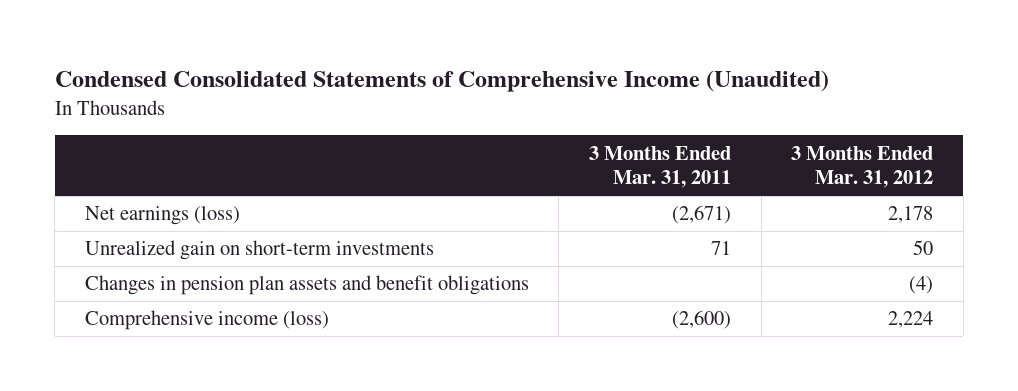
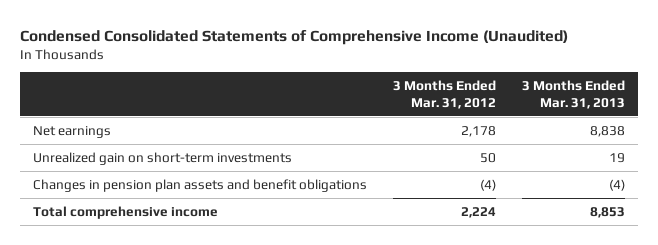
[588,145,731,189] 3 Months Ended Mar. 31, 2011 -> none
none -> [521,79,625,109] 3 Months Ended Mar. 31, 2013
[84,206,240,226] Net earnings (loss) -> [32,125,111,138] Net earnings
[84,310,329,331] Comprehensive income (loss) -> [32,205,218,219] Total comprehensive income

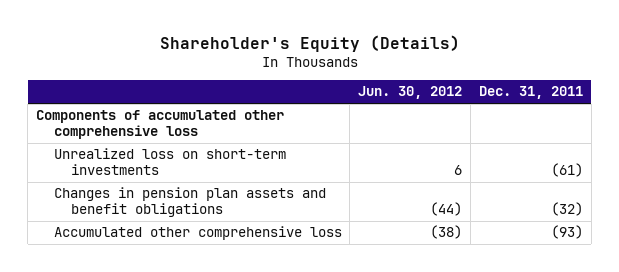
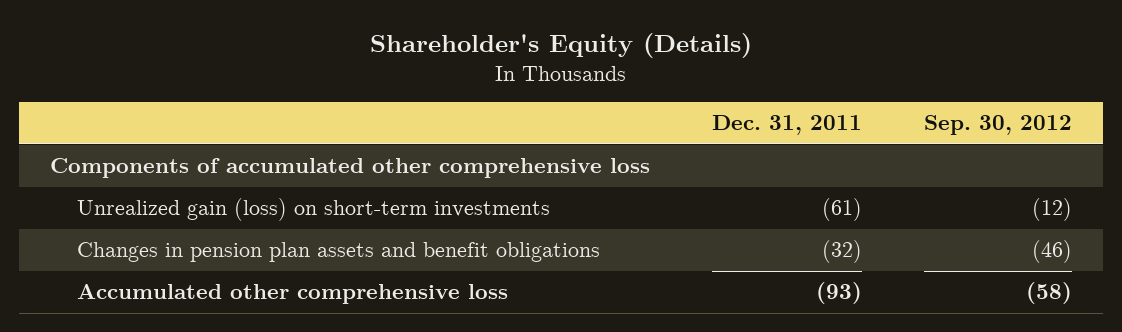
[358,86,463,100] Jun. 30, 2012 -> none
none -> [924,115,1073,136] Sep. 30, 2012
[53,148,286,176] Unrealized loss on short-term investments -> [76,198,550,222] Unrealized gain (loss) on short-term investments

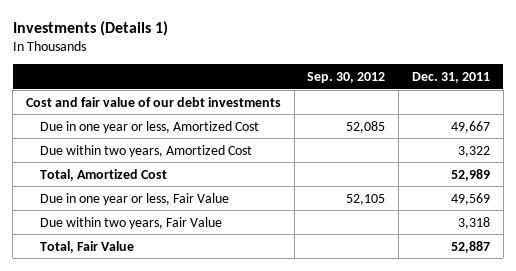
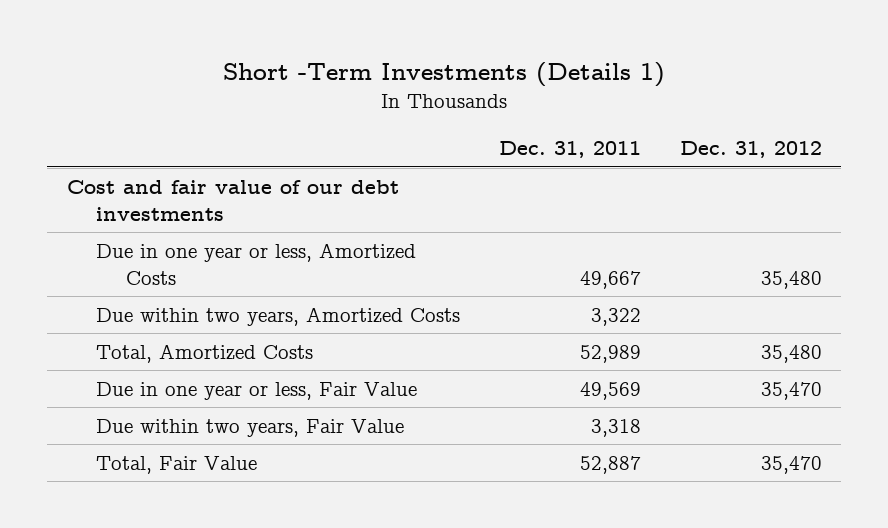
[12,21,168,37] Investments (Details 1) -> [223,61,666,87] Short -Term Investments (Details 1)
[307,72,386,84] Sep. 30, 2012 -> none
none -> [679,141,822,159] Dec. 31, 2012
[40,120,260,133] Due in one year or less, Amortized Cost -> [96,242,417,285] Due in one year or less, Amortized Costs
[40,144,253,157] Due within two years, Amortized Cost -> [96,306,461,326] Due within two years, Amortized Costs
[40,168,168,181] Total, Amortized Cost -> [96,343,314,363] Total, Amortized Costs

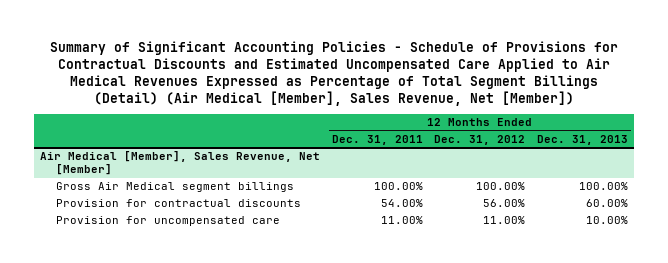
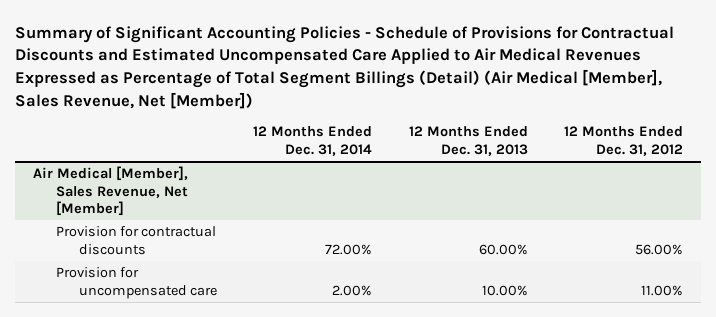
[331,134,423,145] Dec. 31, 2011 -> none
none -> [253,126,373,156] 12 Months Ended Dec. 31, 2014
[56,182,295,193] Gross Air Medical segment billings -> none

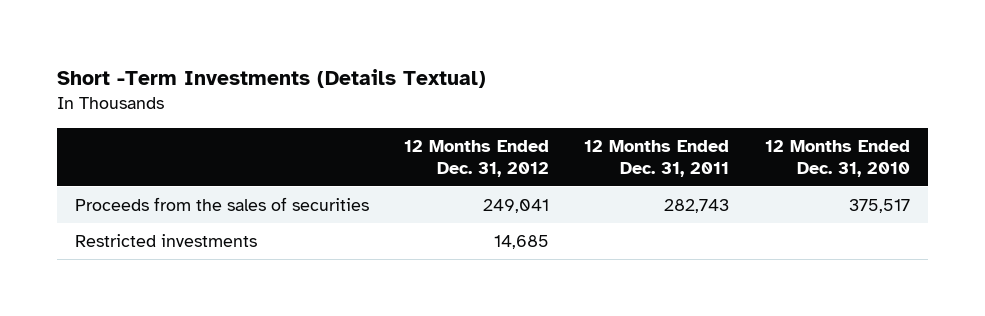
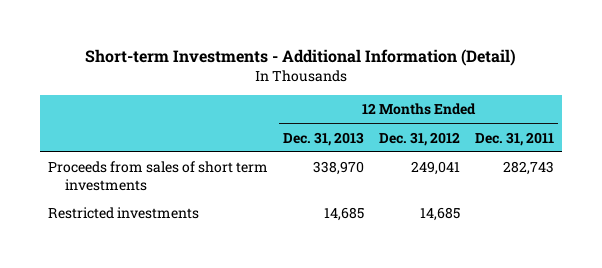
[56,69,486,89] Short -Term Investments (Details Textual) -> [84,48,516,66] Short-term Investments - Additional Information (Detail)
[764,139,910,178] 12 Months Ended Dec. 31, 2010 -> none
none -> [282,131,364,146] Dec. 31, 2013
[74,197,369,212] Proceeds from the sales of securities -> [47,161,268,192] Proceeds from sales of short term investments

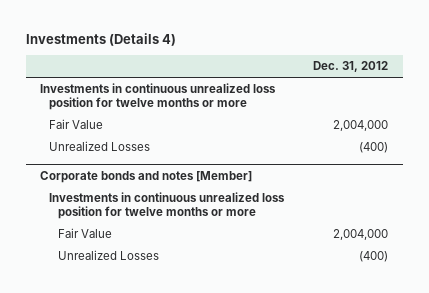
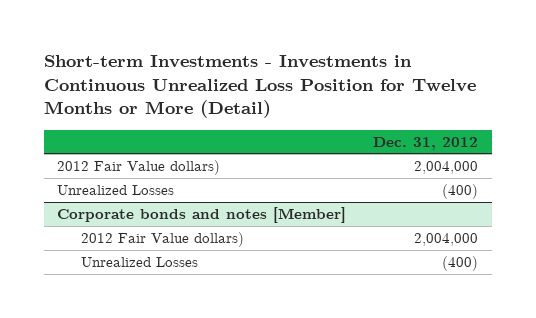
[25,32,176,46] Investments (Details 4) -> [43,55,476,119] Short-term Investments - Investments in Continuous Unrealized Loss Position for Twelve Months or More (Detail)
[40,83,277,110] Investments in continuous unrealized loss position for twelve months or more -> none
[49,119,104,130] Fair Value -> [57,160,221,176] 2012 Fair Value dollars)
[49,192,286,219] Investments in continuous unrealized loss position for twelve months or more -> none
[58,228,113,239] Fair Value -> [81,232,245,248] 2012 Fair Value dollars)

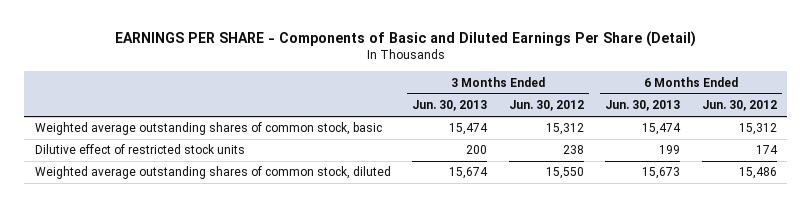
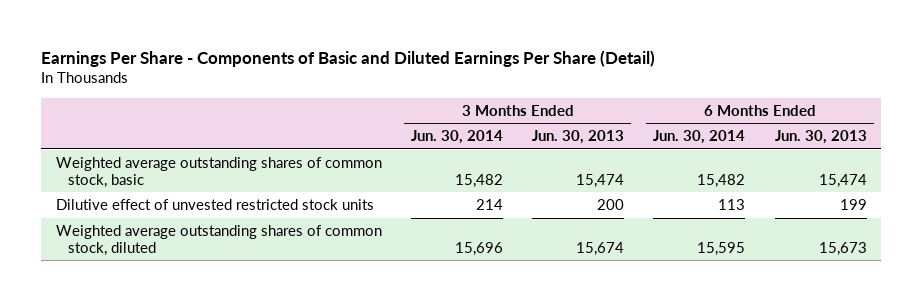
[114,30,696,47] EARNINGS PER SHARE - Components of Basic and Diluted Earnings Per Share (Detail) -> [40,49,655,67] Earnings Per Share - Components of Basic and Diluted Earnings Per Share (Detail)
[508,100,584,112] Jun. 30, 2012 -> none
[701,100,777,112] Jun. 30, 2012 -> none
none -> [410,130,503,145] Jun. 30, 2014
none -> [653,130,746,145] Jun. 30, 2014
[34,144,245,155] Dilutive effect of restricted stock units -> [55,199,374,211] Dilutive effect of unvested restricted stock units

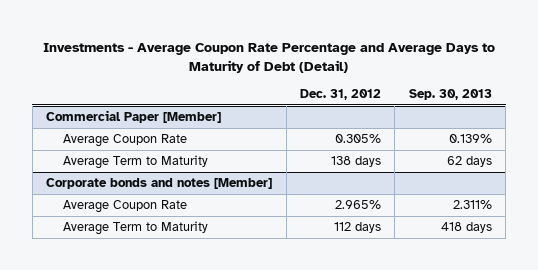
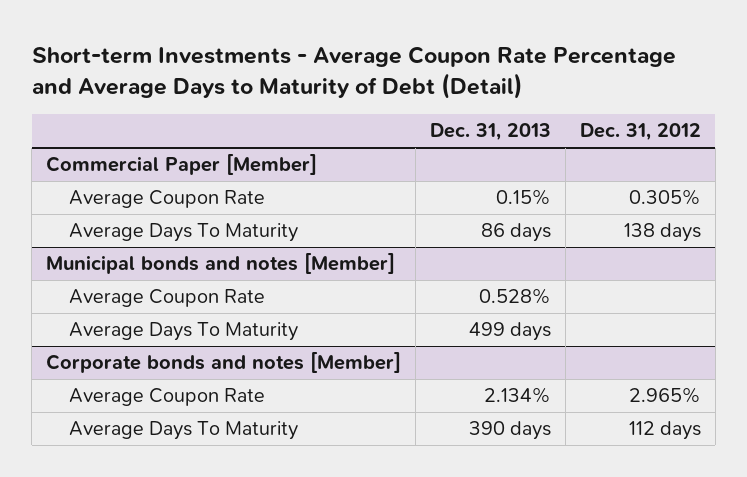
[42,42,495,73] Investments - Average Coupon Rate Percentage and Average Days to Maturity of Debt (Detail) -> [31,45,676,99] Short-term Investments - Average Coupon Rate Percentage and Average Days to Maturity of Debt (Detail)
[408,89,492,101] Sep. 30, 2013 -> none
none -> [429,123,551,142] Dec. 31, 2013
[62,155,208,170] Average Term to Maturity -> [69,223,299,243] Average Days To Maturity
none -> [45,253,395,275] Municipal bonds and notes [Member]
none -> [69,289,266,308] Average Coupon Rate
none -> [69,322,299,342] Average Days To Maturity
[62,221,208,236] Average Term to Maturity -> [69,421,299,441] Average Days To Maturity

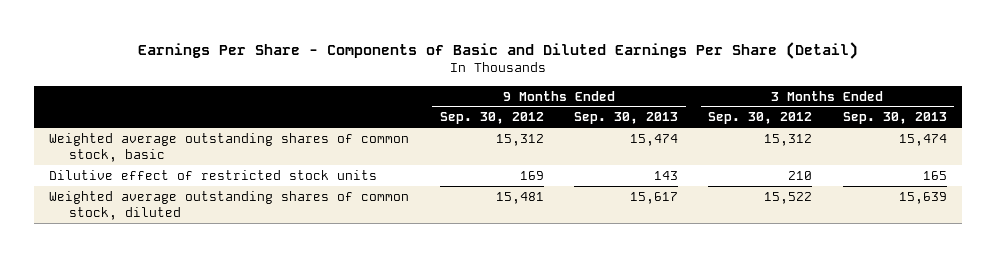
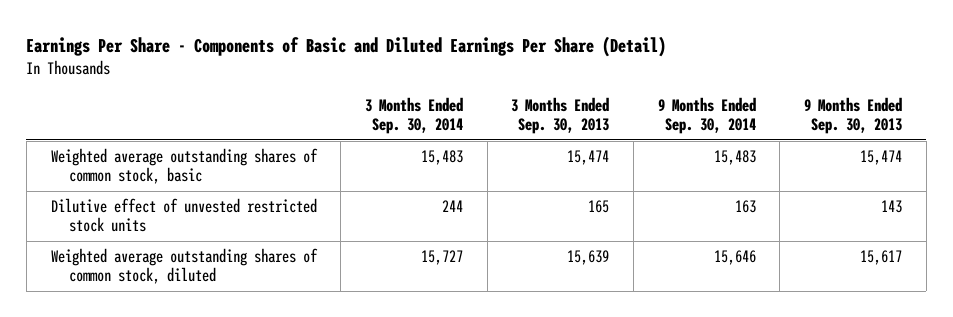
[439,112,544,125] Sep. 30, 2012 -> none
[708,112,813,125] Sep. 30, 2012 -> none
none -> [364,97,463,134] 3 Months Ended Sep. 30, 2014
none -> [657,97,756,134] 9 Months Ended Sep. 30, 2014
[49,169,378,180] Dilutive effect of restricted stock units -> [50,198,317,233] Dilutive effect of unvested restricted stock units

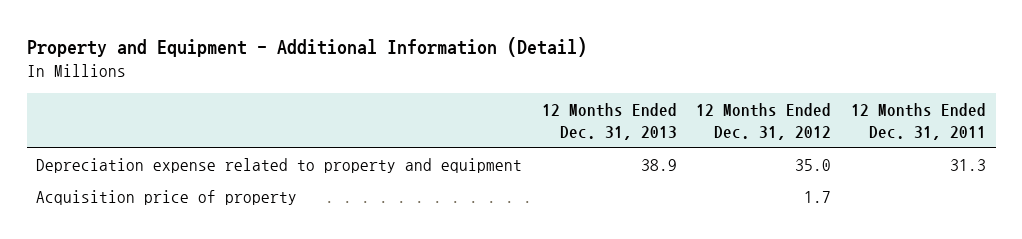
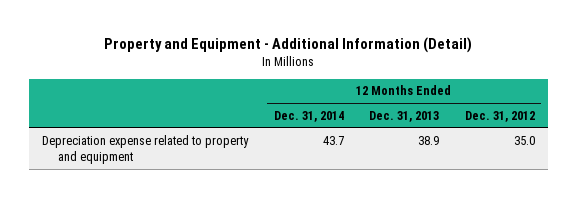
[850,102,986,140] 12 Months Ended Dec. 31, 2011 -> none
none -> [273,110,344,122] Dec. 31, 2014
[36,189,298,205] Acquisition price of property -> none

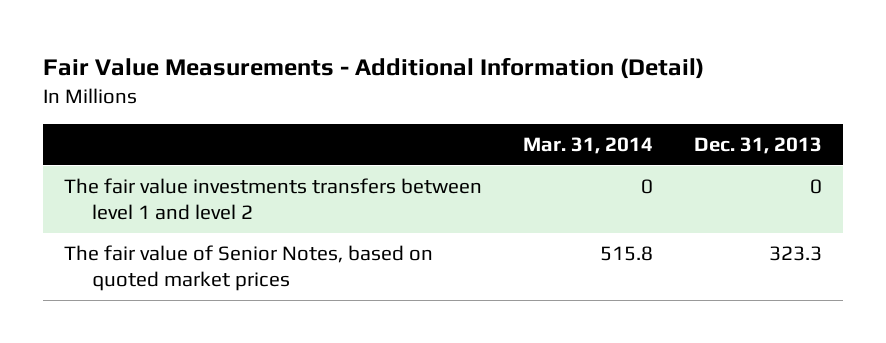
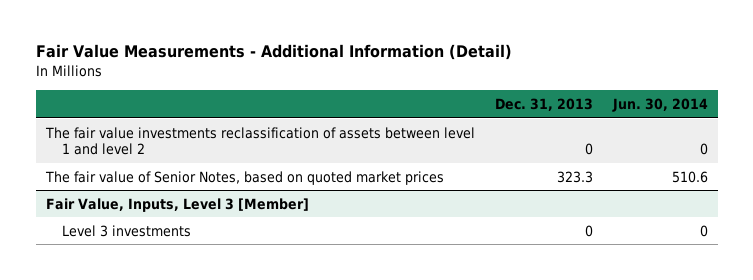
[522,136,653,154] Mar. 31, 2014 -> none
none -> [611,98,708,113] Jun. 30, 2014
[63,178,482,221] The fair value investments transfers between level 1 and level 2 -> [44,126,475,156] The fair value investments reclassification of assets between level 1 and level 2
none -> [45,197,309,212] Fair Value, Inputs, Level 3 [Member]
none -> [61,224,191,237] Level 3 investments

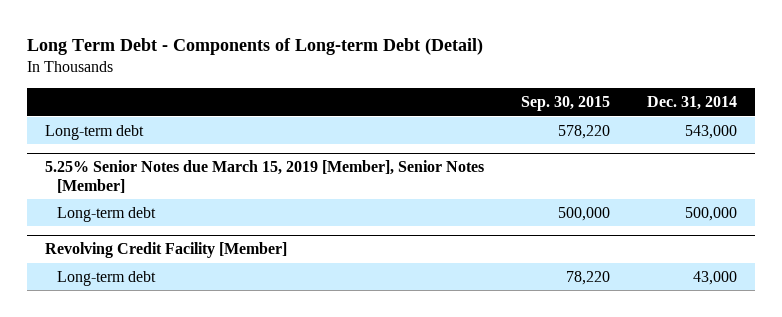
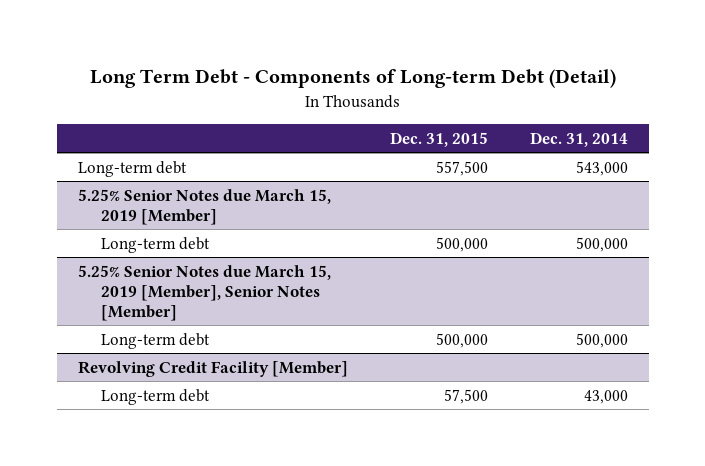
[520,96,610,112] Sep. 30, 2015 -> none
none -> [389,131,488,147] Dec. 31, 2015
none -> [77,188,331,225] 5.25% Senior Notes due March 15, 2019 [Member]
none -> [101,236,211,253] Long-term debt

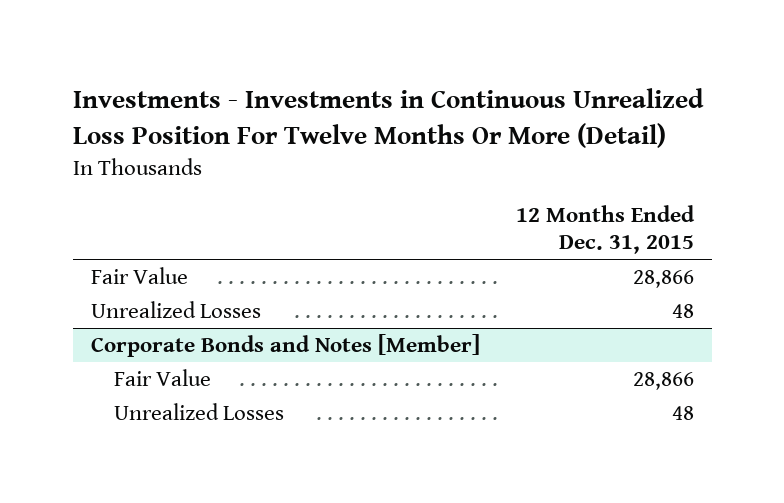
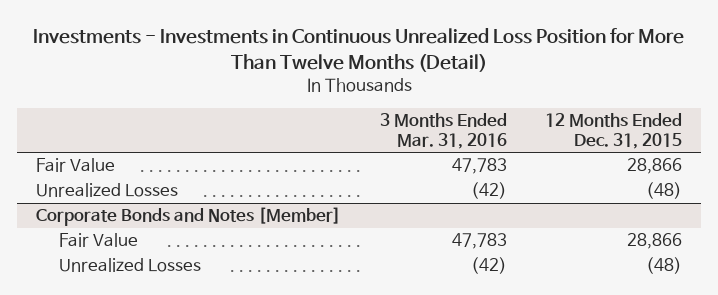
[72,88,704,148] Investments - Investments in Continuous Unrealized Loss Position For Twelve Months Or More (Detail) -> [33,28,685,72] Investments - Investments in Continuous Unrealized Loss Position for More Than Twelve Months (Detail)
none -> [379,113,507,149] 3 Months Ended Mar. 31, 2016
[671,304,694,319] 48 -> [646,182,683,200] (48)
[671,406,694,421] 48 -> [646,257,683,275] (48)

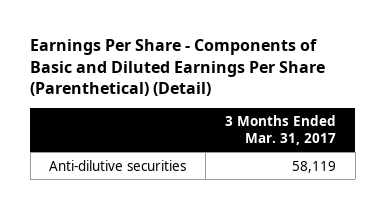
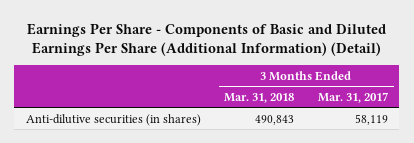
[30,39,326,96] Earnings Per Share - Components of Basic and Diluted Earnings Per Share (Parenthetical) (Detail) -> [26,22,386,56] Earnings Per Share - Components of Basic and Diluted Earnings Per Share (Additional Information) (Detail)
none -> [224,92,295,103] Mar. 31, 2018
[49,159,187,171] Anti-dilutive securities -> [26,113,202,126] Anti-dilutive securities (in shares)

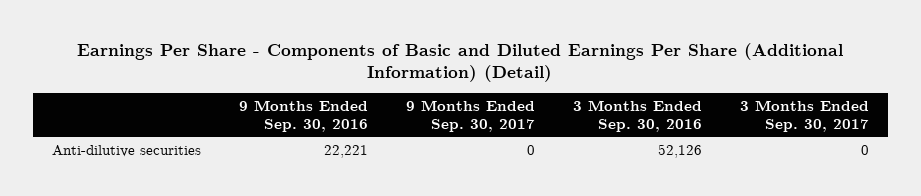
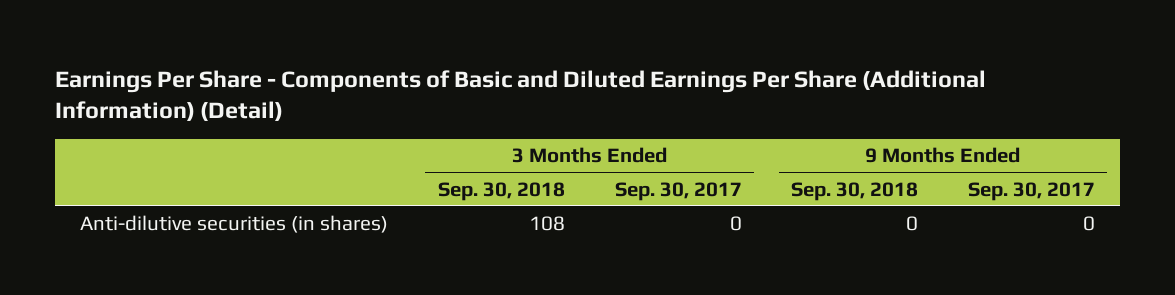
[238,100,368,132] 9 Months Ended Sep. 30, 2016 -> none
[572,100,702,132] 3 Months Ended Sep. 30, 2016 -> none
none -> [437,181,565,201] Sep. 30, 2018
none -> [791,181,919,201] Sep. 30, 2018
[51,144,201,157] Anti-dilutive securities -> [80,215,389,234] Anti-dilutive securities (in shares)

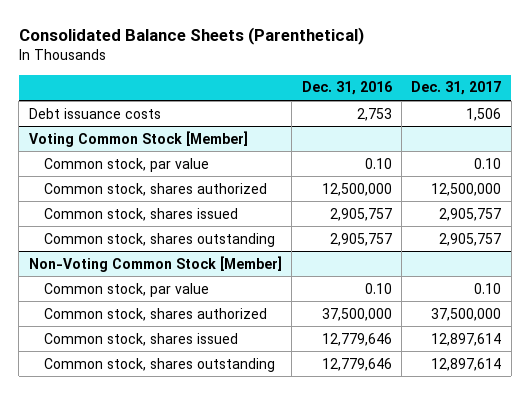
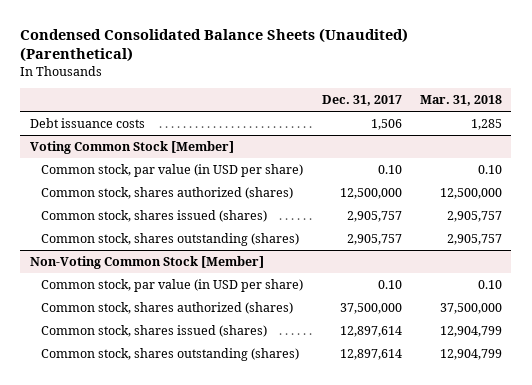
[18,27,364,46] Consolidated Balance Sheets (Parenthetical) -> [20,27,409,62] Condensed Consolidated Balance Sheets (Unaudited) (Parenthetical)
[301,81,392,96] Dec. 31, 2016 -> none
none -> [420,95,503,107] Mar. 31, 2018
[44,157,210,172] Common stock, par value -> [40,164,303,178] Common stock, par value (in USD per share)
[44,182,268,196] Common stock, shares authorized -> [40,187,293,200] Common stock, shares authorized (shares)
[44,207,239,221] Common stock, shares issued -> [40,210,267,223] Common stock, shares issued (shares)
[44,232,276,247] Common stock, shares outstanding -> [40,233,299,247] Common stock, shares outstanding (shares)
[44,282,210,297] Common stock, par value -> [40,279,303,293] Common stock, par value (in USD per share)
[44,307,268,321] Common stock, shares authorized -> [40,302,293,315] Common stock, shares authorized (shares)
[44,332,239,346] Common stock, shares issued -> [40,325,267,338] Common stock, shares issued (shares)
[44,357,276,372] Common stock, shares outstanding -> [40,348,299,362] Common stock, shares outstanding (shares)

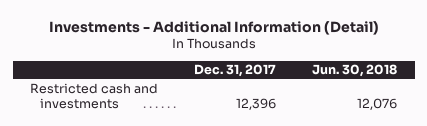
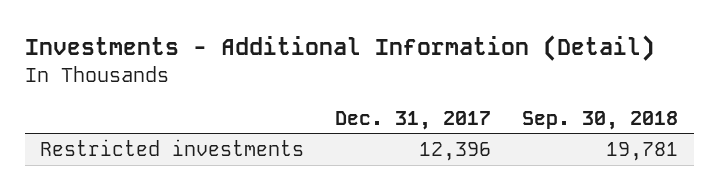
[311,63,397,77] Jun. 30, 2018 -> none
none -> [522,110,679,130] Sep. 30, 2018
[30,83,159,110] Restricted cash and investments -> [40,139,305,157] Restricted investments

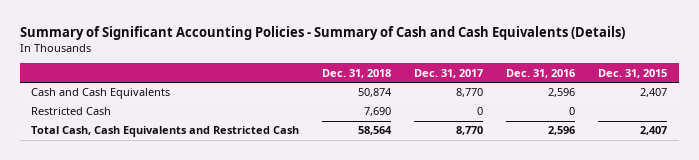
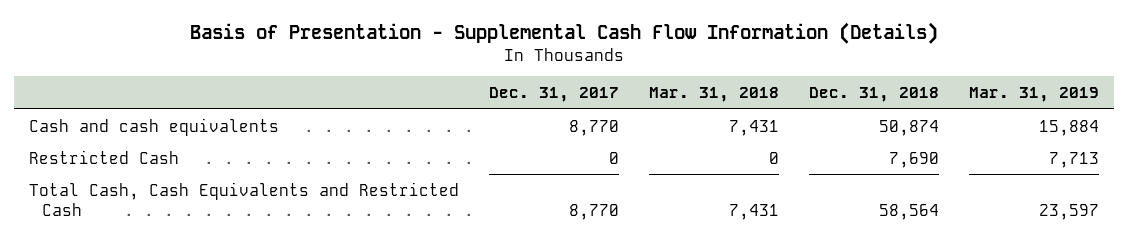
[19,26,625,41] Summary of Significant Accounting Policies - Summary of Cash and Cash Equivalents (Details) -> [190,22,939,45] Basis of Presentation - Supplemental Cash Flow Information (Details)
[506,68,576,78] Dec. 31, 2016 -> none
[598,68,668,78] Dec. 31, 2015 -> none
none -> [649,87,780,103] Mar. 31, 2018
none -> [969,87,1100,103] Mar. 31, 2019
[31,88,171,100] Cash and Cash Equivalents -> [29,117,280,136] Cash and cash equivalents

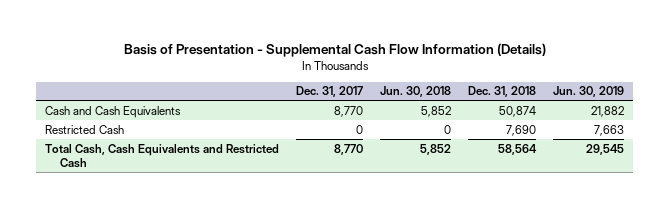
[649,87,780,103] Mar. 31, 2018 -> none
[969,87,1100,103] Mar. 31, 2019 -> none
none -> [380,86,452,98] Jun. 30, 2018
none -> [553,86,625,98] Jun. 30, 2019
[29,117,280,136] Cash and cash equivalents -> [44,105,181,118] Cash and Cash Equivalents

